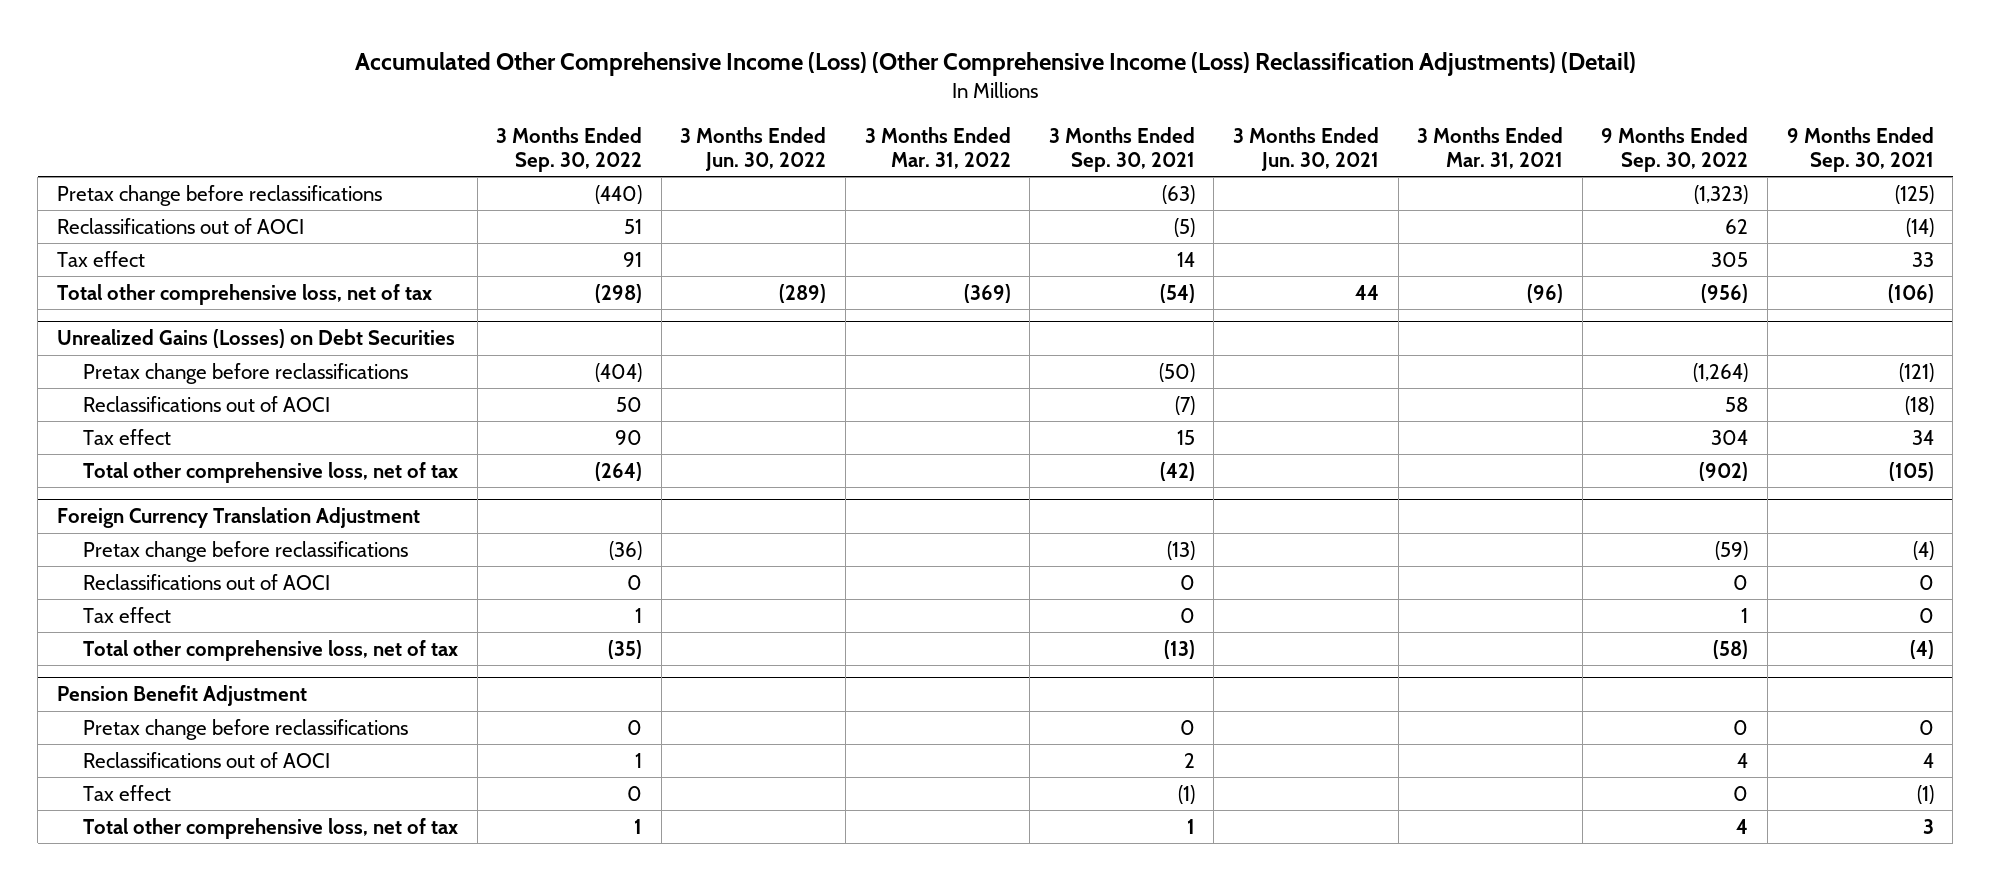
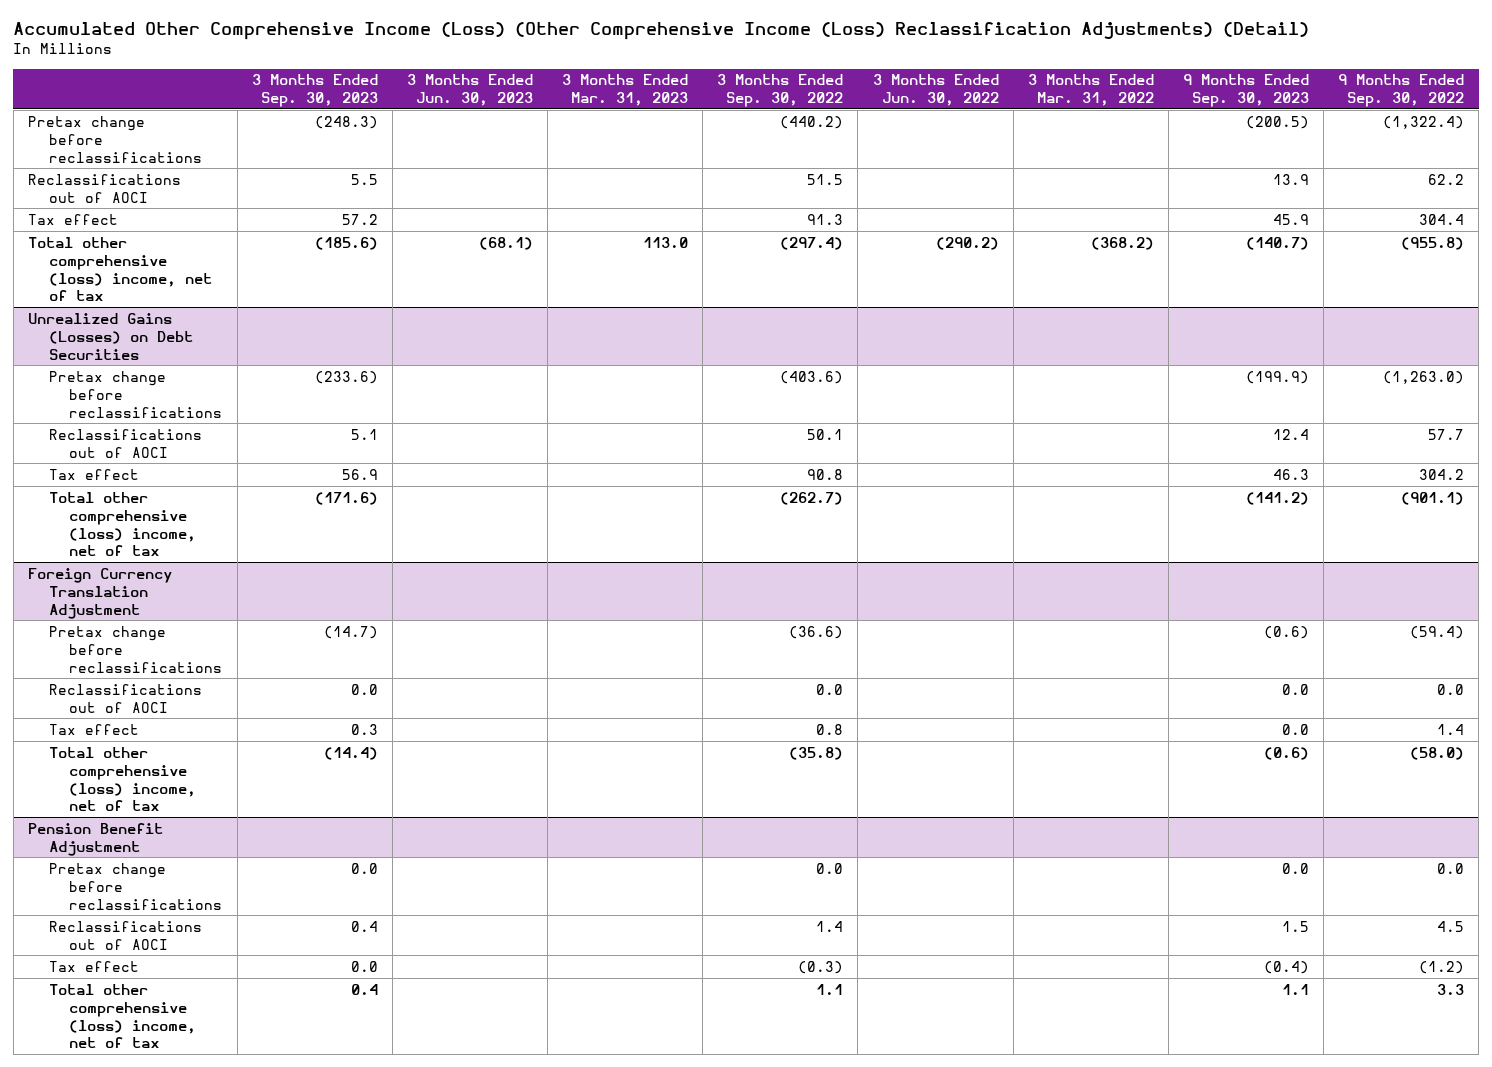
[1048,126,1195,172] 3 Months Ended Sep. 30, 2021 -> none
[1232,126,1379,171] 3 Months Ended Jun. 30, 2021 -> none
[1417,126,1564,169] 3 Months Ended Mar. 31, 2021 -> none
[1786,126,1934,172] 9 Months Ended Sep. 30, 2021 -> none
none -> [251,74,378,108] 3 Months Ended Sep. 30, 2023
none -> [406,74,533,107] 3 Months Ended Jun. 30, 2023
none -> [562,74,689,107] 3 Months Ended Mar. 31, 2023
none -> [1182,74,1309,108] 9 Months Ended Sep. 30, 2023
[595,184,643,204] (440) -> [780,115,844,129] (440.2)
[1694,184,1749,204] (1,323) -> [1383,115,1465,129] (1,322.4)
[624,218,643,234] 51 -> [807,173,844,185] 51.5
[1725,218,1749,234] 62 -> [1428,173,1465,185] 62.2
[623,251,643,267] 91 -> [807,213,844,225] 91.3
[1711,251,1749,267] 305 -> [1419,213,1465,225] 304.4
[56,283,432,305] Total other comprehensive loss, net of tax -> [27,236,212,302] Total other comprehensive (loss) income, net of tax
[595,283,643,303] (298) -> [780,236,844,250] (297.4)
[779,283,827,303] (289) -> [935,236,999,250] (290.2)
[963,283,1011,303] (369) -> [1090,236,1154,250] (368.2)
[1701,283,1749,303] (956) -> [1401,236,1465,250] (955.8)
[595,362,643,382] (404) -> [780,370,844,384] (403.6)
[1693,362,1749,382] (1,264) -> [1383,370,1465,384] (1,263.0)
[616,396,643,412] 50 -> [807,428,844,440] 50.1
[1725,396,1749,412] 58 -> [1428,428,1465,440] 57.7
[615,429,643,445] 90 -> [807,468,844,480] 90.8
[1711,429,1749,445] 304 -> [1419,468,1465,480] 304.2
[83,461,459,483] Total other comprehensive loss, net of tax -> [48,491,197,557] Total other comprehensive (loss) income, net of tax
[595,461,643,481] (264) -> [780,491,844,505] (262.7)
[1699,461,1749,481] (902) -> [1401,491,1465,505] (901.1)
[609,540,643,560] (36) -> [789,625,844,639] (36.6)
[1715,540,1749,560] (59) -> [1410,625,1465,639] (59.4)
[627,574,643,590] 0 -> [816,683,844,695] 0.0
[1733,574,1749,590] 0 -> [1437,683,1465,695] 0.0
[635,607,643,623] 1 -> [816,723,844,735] 0.8
[1741,607,1749,623] 1 -> [1437,723,1465,735] 1.4
[83,639,459,661] Total other comprehensive loss, net of tax -> [48,746,197,812] Total other comprehensive (loss) income, net of tax
[608,639,643,659] (35) -> [789,746,844,760] (35.8)
[1713,639,1749,659] (58) -> [1410,746,1465,760] (58.0)
[627,719,643,735] 0 -> [816,862,844,874] 0.0
[1733,719,1749,735] 0 -> [1437,862,1465,874] 0.0
[635,752,643,768] 1 -> [816,920,844,932] 1.4
[1737,752,1749,768] 4 -> [1437,920,1465,932] 4.5
[627,785,643,801] 0 -> [798,960,844,974] (0.3)
[1733,785,1749,801] 0 -> [1419,960,1465,974] (1.2)
[83,817,459,839] Total other comprehensive loss, net of tax -> [48,983,197,1049] Total other comprehensive (loss) income, net of tax
[634,818,643,834] 1 -> [816,983,844,995] 1.1
[1736,818,1749,834] 4 -> [1437,983,1465,995] 3.3

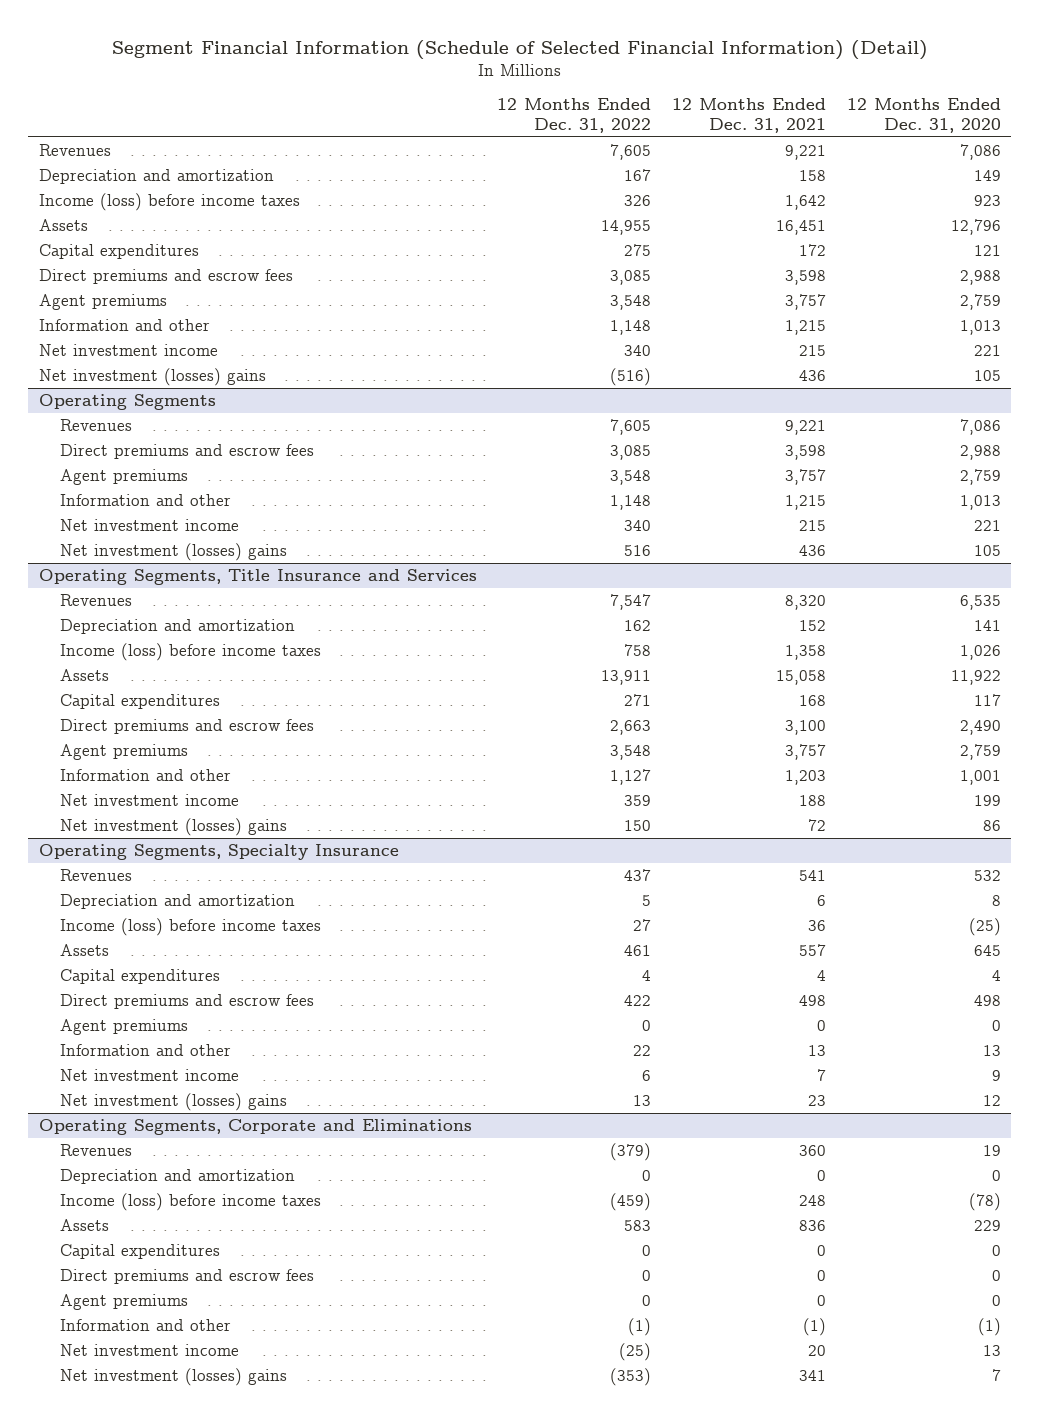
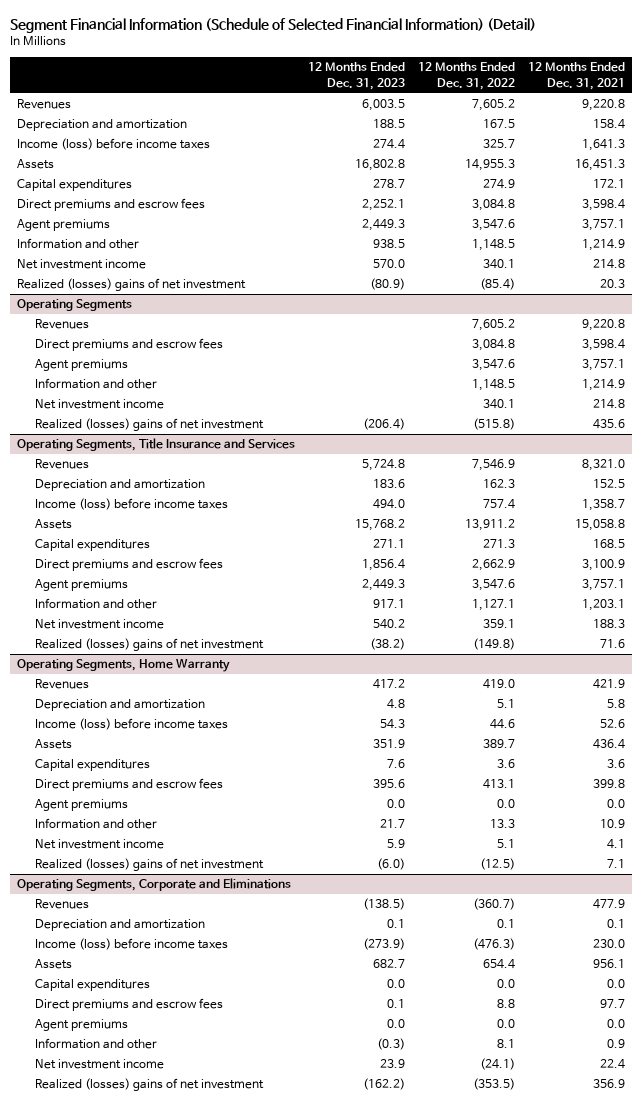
[846,98,1001,133] 12 Months Ended Dec. 31, 2020 -> none
none -> [307,62,405,90] 12 Months Ended Dec. 31, 2023
[610,144,652,161] 7,605 -> [472,99,516,112] 7,605.2
[784,145,826,161] 9,221 -> [582,99,626,112] 9,220.8
[624,169,652,182] 167 -> [483,119,516,129] 167.5
[798,170,826,182] 158 -> [593,119,626,130] 158.4
[624,195,652,207] 326 -> [483,139,516,149] 325.7
[784,195,826,211] 1,642 -> [582,139,626,152] 1,641.3
[601,220,652,236] 14,955 -> [465,159,516,172] 14,955.3
[775,220,826,236] 16,451 -> [575,159,626,172] 16,451.3
[624,244,652,257] 275 -> [483,179,516,190] 274.9
[798,244,826,257] 172 -> [593,179,626,189] 172.1
[610,270,652,286] 3,085 -> [472,199,516,212] 3,084.8
[784,270,826,286] 3,598 -> [582,199,626,212] 3,598.4
[610,295,652,311] 3,548 -> [472,219,516,232] 3,547.6
[784,294,826,311] 3,757 -> [582,219,626,232] 3,757.1
[610,320,652,336] 1,148 -> [472,239,516,252] 1,148.5
[784,320,826,336] 1,215 -> [582,239,626,252] 1,214.9
[624,345,652,357] 340 -> [483,259,516,270] 340.1
[798,345,826,357] 215 -> [593,259,626,270] 214.8
[38,368,266,387] Net investment (losses) gains -> [16,278,246,292] Realized (losses) gains of net investment
[610,368,652,387] (516) -> [480,278,516,291] (85.4)
[798,370,826,382] 436 -> [600,279,626,289] 20.3
[610,419,652,436] 7,605 -> [472,319,516,332] 7,605.2
[784,420,826,436] 9,221 -> [582,319,626,332] 9,220.8
[610,445,652,461] 3,085 -> [472,339,516,352] 3,084.8
[784,445,826,461] 3,598 -> [582,339,626,352] 3,598.4
[610,470,652,486] 3,548 -> [472,359,516,372] 3,547.6
[784,469,826,486] 3,757 -> [582,359,626,372] 3,757.1
[610,495,652,511] 1,148 -> [472,379,516,392] 1,148.5
[784,495,826,511] 1,215 -> [582,379,626,392] 1,214.9
[624,520,652,532] 340 -> [483,399,516,410] 340.1
[798,520,826,532] 215 -> [593,399,626,410] 214.8
[59,543,287,562] Net investment (losses) gains -> [35,418,265,432] Realized (losses) gains of net investment
[624,545,652,557] 516 -> [473,418,516,431] (515.8)
[798,545,826,557] 436 -> [593,419,626,430] 435.6
[38,844,399,861] Operating Segments, Specialty Insurance -> none
[610,594,652,611] 7,547 -> [472,459,516,472] 7,546.9
[784,595,826,611] 8,320 -> [582,459,626,472] 8,321.0
[624,620,652,632] 162 -> [483,479,516,489] 162.3
[798,620,826,632] 152 -> [593,479,626,489] 152.5
[624,644,652,657] 758 -> [483,499,516,510] 757.4
[784,645,826,661] 1,358 -> [582,499,626,512] 1,358.7
[601,670,652,686] 13,911 -> [465,519,516,532] 13,911.2
[775,670,826,686] 15,058 -> [575,519,626,532] 15,058.8
[624,694,652,707] 271 -> [483,539,516,549] 271.3
[798,695,826,707] 168 -> [593,539,626,549] 168.5
[610,720,652,736] 2,663 -> [472,559,516,572] 2,662.9
[784,720,826,736] 3,100 -> [582,559,626,572] 3,100.9
[610,745,652,761] 3,548 -> [472,579,516,592] 3,547.6
[784,744,826,761] 3,757 -> [582,579,626,592] 3,757.1
[610,769,652,786] 1,127 -> [472,599,516,612] 1,127.1
[784,770,826,786] 1,203 -> [582,599,626,612] 1,203.1
[624,795,652,807] 359 -> [483,619,516,629] 359.1
[798,795,826,807] 188 -> [593,619,626,629] 188.3
[59,818,287,837] Net investment (losses) gains -> [35,638,265,652] Realized (losses) gains of net investment
[624,820,652,832] 150 -> [473,638,516,651] (149.8)
[807,819,826,832] 72 -> [600,639,626,649] 71.6
none -> [16,659,230,673] Operating Segments, Home Warranty
[624,869,652,882] 437 -> [483,679,516,690] 419.0
[798,870,826,882] 541 -> [593,679,626,690] 421.9
[642,895,652,907] 5 -> [497,699,516,709] 5.1
[816,895,826,907] 6 -> [607,699,626,709] 5.8
[633,919,652,932] 27 -> [490,719,516,730] 44.6
[807,920,826,932] 36 -> [600,719,626,729] 52.6
[624,945,652,957] 461 -> [483,739,516,749] 389.7
[798,944,826,957] 557 -> [593,739,626,750] 436.4
[642,970,652,982] 4 -> [497,759,516,769] 3.6
[816,970,826,982] 4 -> [607,759,626,769] 3.6
[624,995,652,1007] 422 -> [483,779,516,790] 413.1
[798,995,826,1007] 498 -> [593,779,626,789] 399.8
[642,1020,652,1032] 0 -> [497,799,516,809] 0.0
[816,1020,826,1032] 0 -> [607,799,626,809] 0.0
[633,1045,652,1057] 22 -> [490,819,516,829] 13.3
[807,1045,826,1057] 13 -> [600,819,626,829] 10.9
[642,1070,652,1082] 6 -> [497,839,516,849] 5.1
[816,1069,826,1082] 7 -> [607,839,626,850] 4.1
[59,1093,287,1112] Net investment (losses) gains -> [35,858,265,872] Realized (losses) gains of net investment
[633,1095,652,1107] 13 -> [480,858,516,871] (12.5)
[807,1095,826,1107] 23 -> [607,859,626,869] 7.1
[610,1143,652,1162] (379) -> [473,898,516,911] (360.7)
[798,1145,826,1157] 360 -> [593,899,626,910] 477.9
[642,1170,652,1182] 0 -> [497,919,516,929] 0.1
[816,1170,826,1182] 0 -> [607,919,626,929] 0.1
[610,1193,652,1212] (459) -> [473,938,516,951] (476.3)
[798,1195,826,1207] 248 -> [593,939,626,949] 230.0
[624,1220,652,1232] 583 -> [483,959,516,970] 654.4
[798,1220,826,1232] 836 -> [593,959,626,969] 956.1
[642,1245,652,1257] 0 -> [497,979,516,989] 0.0
[816,1245,826,1257] 0 -> [607,979,626,989] 0.0
[642,1270,652,1282] 0 -> [497,999,516,1009] 8.8
[816,1270,826,1282] 0 -> [600,999,626,1009] 97.7
[642,1295,652,1307] 0 -> [497,1019,516,1029] 0.0
[816,1295,826,1307] 0 -> [607,1019,626,1029] 0.0
[628,1318,652,1337] (1) -> [497,1039,516,1049] 8.1
[802,1318,826,1337] (1) -> [607,1039,626,1049] 0.9
[619,1343,652,1362] (25) -> [480,1058,516,1071] (24.1)
[807,1345,826,1357] 20 -> [600,1059,626,1070] 22.4
[59,1368,287,1387] Net investment (losses) gains -> [35,1078,265,1092] Realized (losses) gains of net investment
[610,1368,652,1387] (353) -> [473,1078,516,1091] (353.5)
[798,1370,826,1382] 341 -> [593,1079,626,1089] 356.9

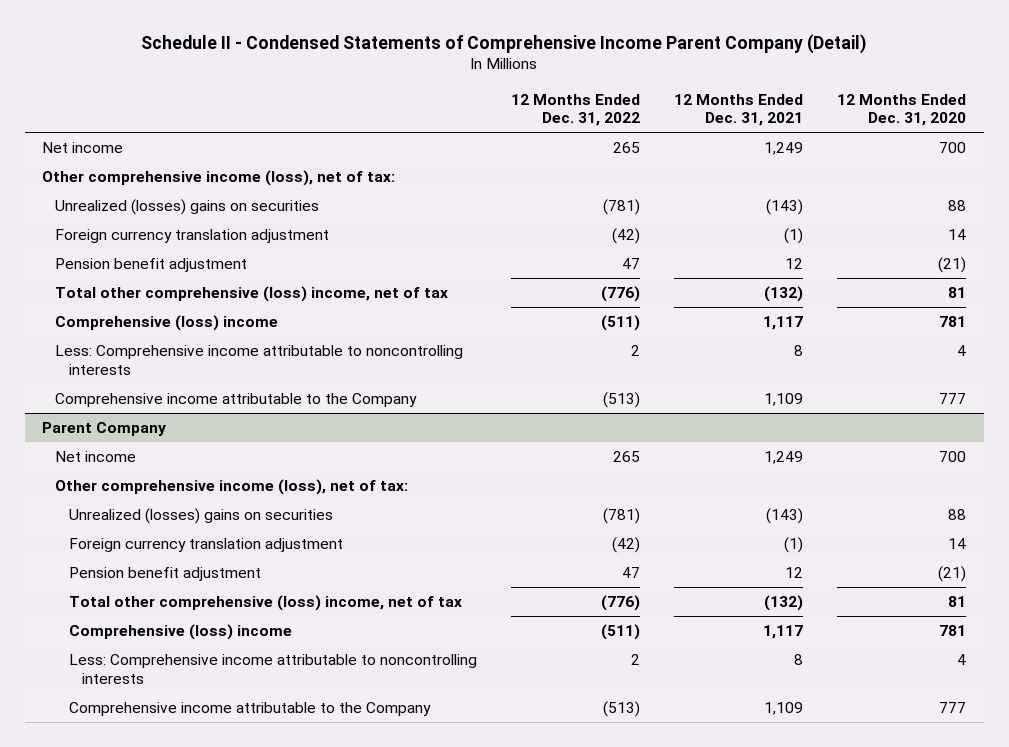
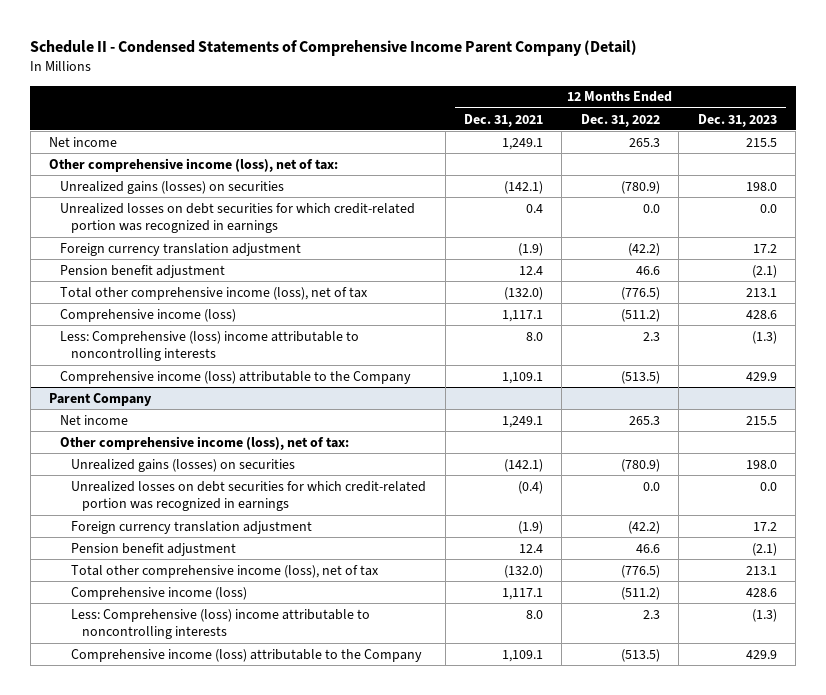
[837,93,967,127] 12 Months Ended Dec. 31, 2020 -> none
none -> [697,113,777,127] Dec. 31, 2023
[612,141,640,153] 265 -> [628,137,660,147] 265.3
[764,141,804,155] 1,249 -> [502,137,544,150] 1,249.1
[55,198,320,215] Unrealized (losses) gains on securities -> [60,180,285,194] Unrealized gains (losses) on securities
[602,198,640,215] (781) -> [620,180,660,194] (780.9)
[766,198,804,215] (143) -> [504,180,544,194] (142.1)
none -> [60,202,416,234] Unrealized losses on debt securities for which credit-related portion was recognized in earnings
[611,227,640,244] (42) -> [627,242,660,256] (42.2)
[784,227,804,244] (1) -> [518,242,544,256] (1.9)
[621,257,640,269] 47 -> [635,265,660,275] 46.6
[785,257,804,269] 12 -> [519,265,544,275] 12.4
[55,285,449,302] Total other comprehensive (loss) income, net of tax -> [60,286,369,300] Total other comprehensive income (loss), net of tax
[600,285,640,302] (776) -> [620,286,660,300] (776.5)
[764,285,804,302] (132) -> [504,286,544,300] (132.0)
[55,314,279,331] Comprehensive (loss) income -> [60,308,237,322] Comprehensive income (loss)
[600,314,640,331] (511) -> [620,308,660,322] (511.2)
[763,315,804,330] 1,117 -> [502,309,544,322] 1,117.1
[55,344,464,375] Less: Comprehensive income attributable to noncontrolling interests -> [60,330,360,362] Less: Comprehensive (loss) income attributable to noncontrolling interests
[630,344,640,356] 2 -> [642,331,660,341] 2.3
[794,344,804,356] 8 -> [526,331,544,341] 8.0
[55,392,418,407] Comprehensive income attributable to the Company -> [60,370,412,384] Comprehensive income (loss) attributable to the Company
[602,391,640,408] (513) -> [620,370,660,384] (513.5)
[764,392,804,406] 1,109 -> [502,371,544,384] 1,109.1
[612,450,640,462] 265 -> [628,415,660,425] 265.3
[764,450,804,464] 1,249 -> [502,415,544,428] 1,249.1
[68,507,333,524] Unrealized (losses) gains on securities -> [71,458,296,472] Unrealized gains (losses) on securities
[602,507,640,524] (781) -> [620,458,660,472] (780.9)
[766,507,804,524] (143) -> [504,458,544,472] (142.1)
none -> [71,480,427,512] Unrealized losses on debt securities for which credit-related portion was recognized in earnings
[611,536,640,553] (42) -> [627,520,660,534] (42.2)
[784,536,804,553] (1) -> [518,520,544,534] (1.9)
[621,566,640,578] 47 -> [635,543,660,553] 46.6
[785,566,804,578] 12 -> [519,543,544,553] 12.4
[68,594,462,611] Total other comprehensive (loss) income, net of tax -> [71,564,380,578] Total other comprehensive income (loss), net of tax
[600,594,640,611] (776) -> [620,564,660,578] (776.5)
[764,594,804,611] (132) -> [504,564,544,578] (132.0)
[68,623,292,640] Comprehensive (loss) income -> [71,586,248,600] Comprehensive income (loss)
[600,623,640,640] (511) -> [620,586,660,600] (511.2)
[763,624,804,639] 1,117 -> [502,587,544,600] 1,117.1
[68,653,477,684] Less: Comprehensive income attributable to noncontrolling interests -> [71,608,371,640] Less: Comprehensive (loss) income attributable to noncontrolling interests
[630,653,640,665] 2 -> [642,609,660,619] 2.3
[794,653,804,665] 8 -> [526,609,544,619] 8.0
[68,701,431,716] Comprehensive income attributable to the Company -> [71,648,423,662] Comprehensive income (loss) attributable to the Company
[602,700,640,717] (513) -> [620,648,660,662] (513.5)
[764,701,804,715] 1,109 -> [502,649,544,662] 1,109.1

